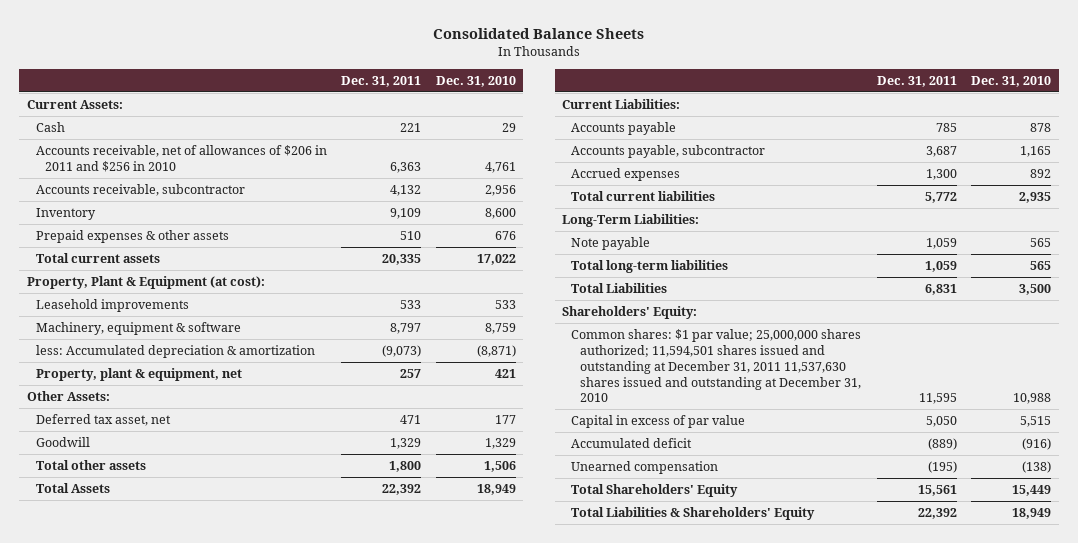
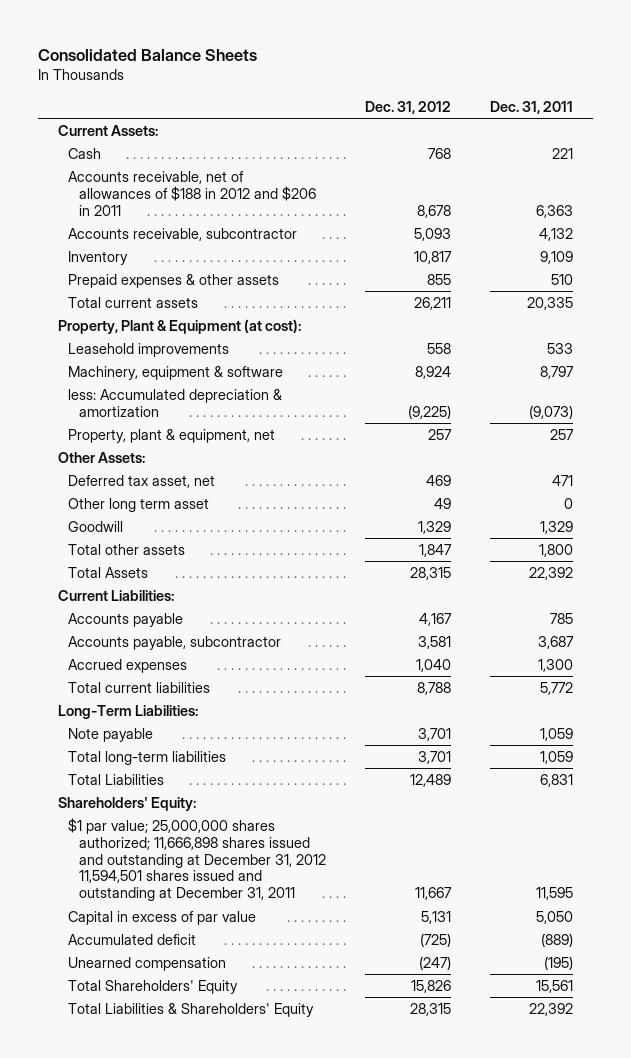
[435,75,516,87] Dec. 31, 2010 -> none
none -> [365,100,452,114] Dec. 31, 2012
[35,144,327,172] Accounts receivable, net of allowances of $206 in 2011 and $256 in 2010 -> [68,170,316,216] Accounts receivable, net of allowances of $188 in 2012 and $206 in 2011
none -> [68,497,210,512] Other long term asset
[571,328,862,403] Common shares: $1 par value; 25,000,000 shares authorized; 11,594,501 shares issued and outstanding at December 31, 2011 11,537,630 shares issued and outstanding at December 31, 2010 -> [68,817,326,902] $1 par value; 25,000,000 shares authorized; 11,666,898 shares issued and outstanding at December 31, 2012 11,594,501 shares issued and outstanding at December 31, 2011

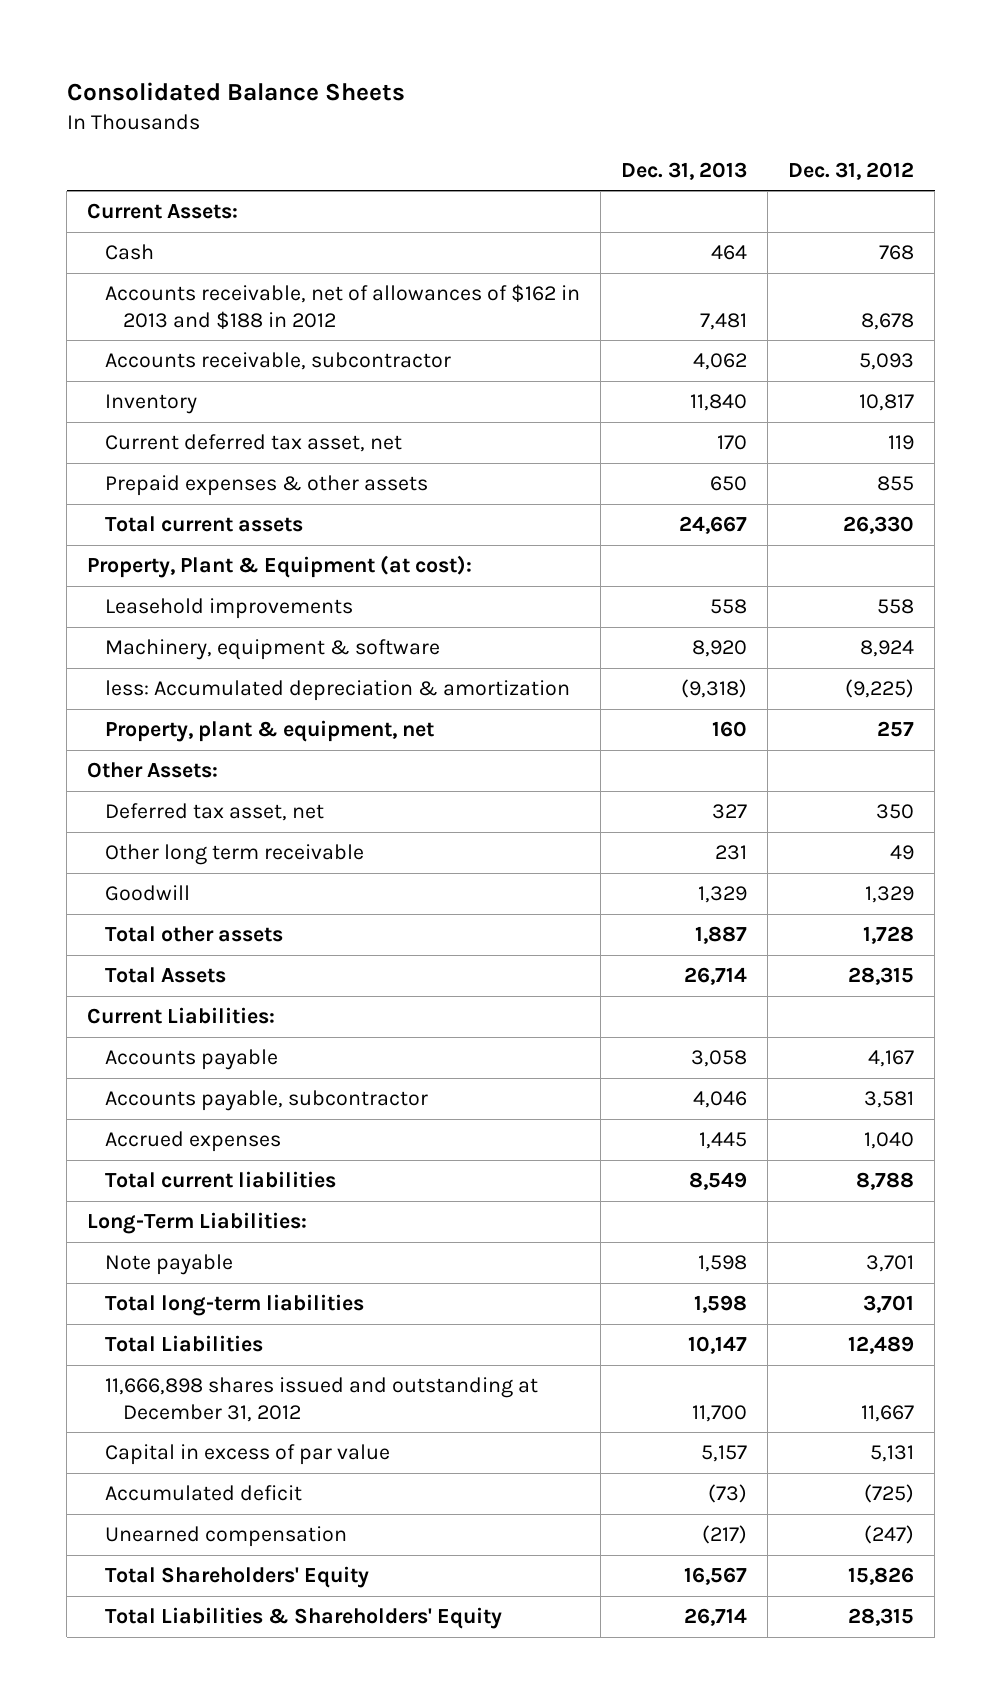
[490,100,574,114] Dec. 31, 2011 -> none
none -> [621,161,748,180] Dec. 31, 2013
[68,170,316,216] Accounts receivable, net of allowances of $188 in 2012 and $206 in 2011 -> [105,284,581,329] Accounts receivable, net of allowances of $162 in 2013 and $188 in 2012
none -> [105,434,403,453] Current deferred tax asset, net
[414,296,452,310] 26,211 -> [843,516,915,535] 26,330
[426,474,452,486] 469 -> [876,804,915,820] 350
[68,497,210,512] Other long term asset -> [105,844,365,866] Other long term receivable
[419,543,453,557] 1,847 -> [863,926,915,945] 1,728
[57,796,196,811] Shareholders' Equity: -> none
[68,817,326,902] $1 par value; 25,000,000 shares authorized; 11,666,898 shares issued and outstanding at December 31, 2012 11,594,501 shares issued and outstanding at December 31, 2011 -> [105,1377,539,1422] 11,666,898 shares issued and outstanding at December 31, 2012

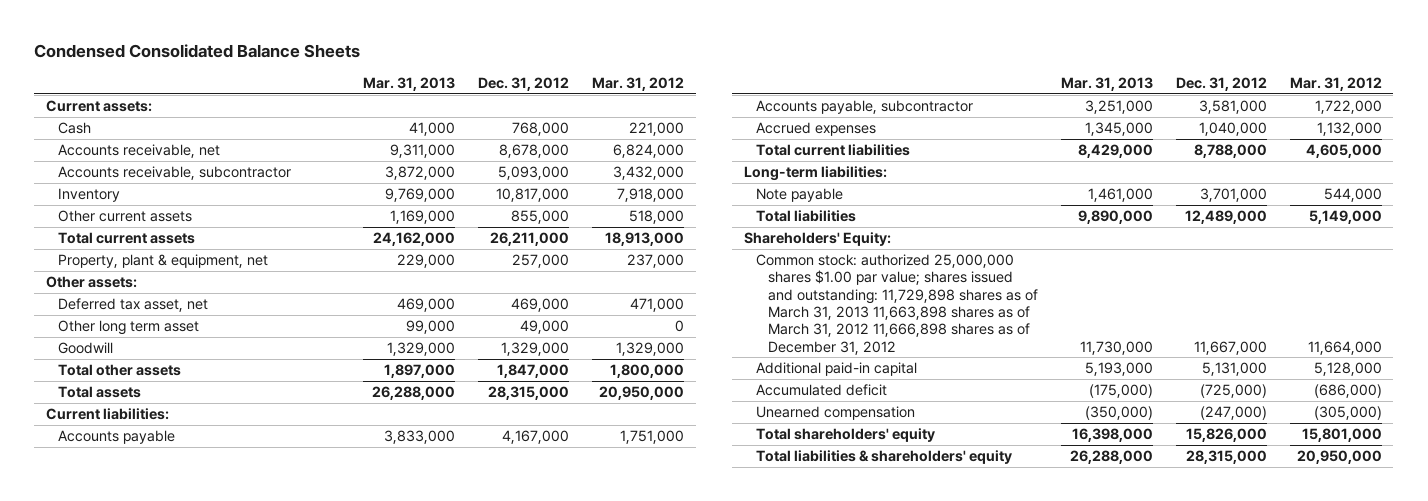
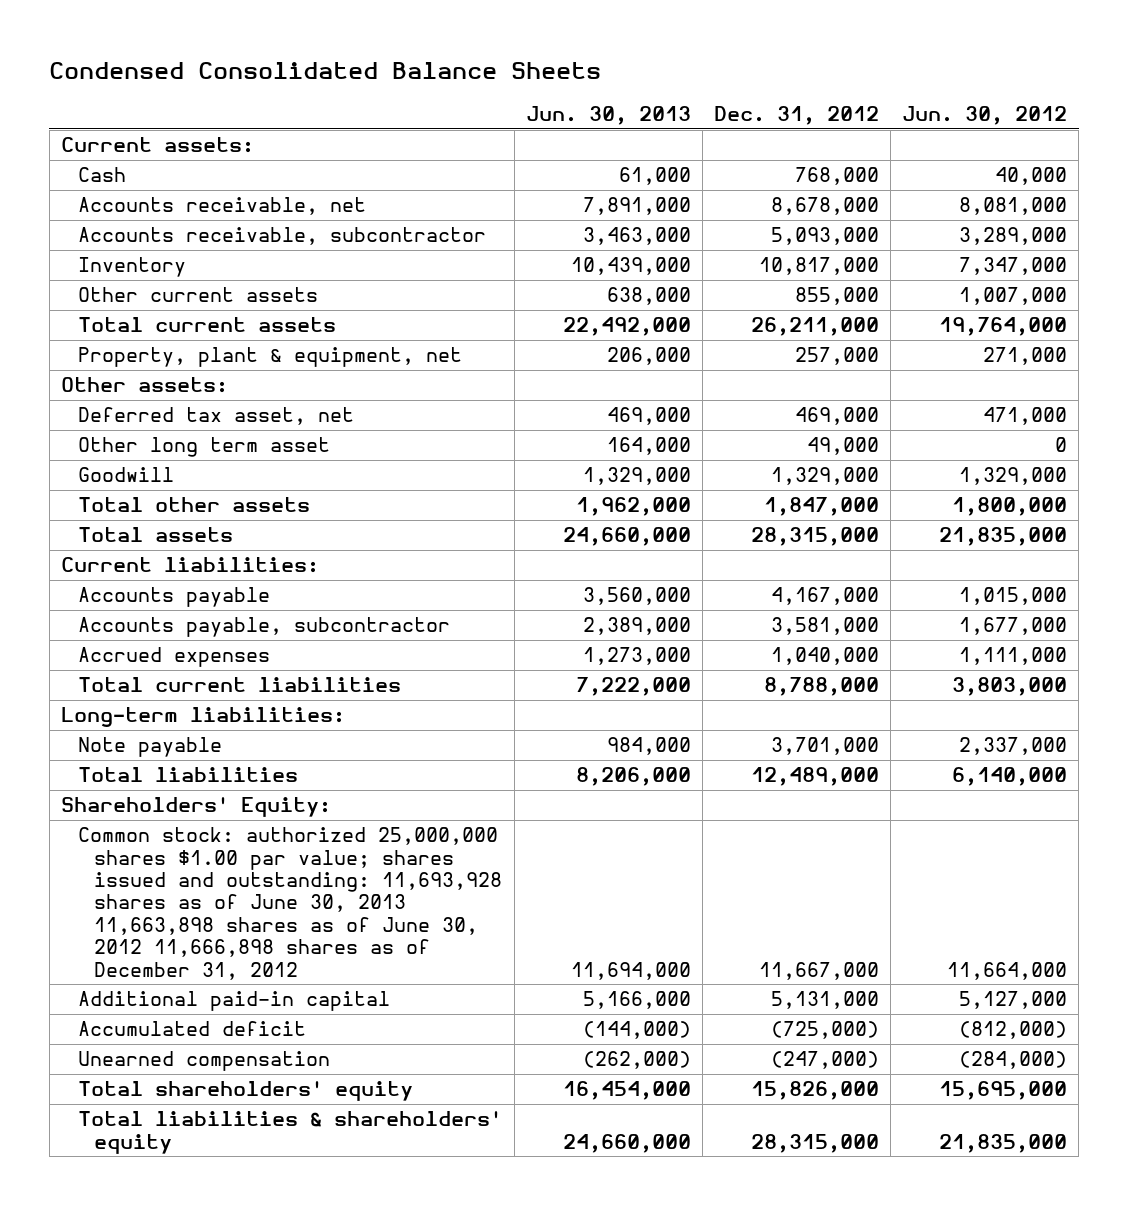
[363,76,456,91] Mar. 31, 2013 -> none
[592,76,685,91] Mar. 31, 2012 -> none
none -> [525,105,691,125] Jun. 30, 2013
none -> [902,105,1068,125] Jun. 30, 2012
[755,254,1038,355] Common stock: authorized 25,000,000 shares $1.00 par value; shares issued and outstanding: 11,729,898 shares as of March 31, 2013 11,663,898 shares as of March 31, 2012 11,666,898 shares as of December 31, 2012 -> [77,827,503,980] Common stock: authorized 25,000,000 shares $1.00 par value; shares issued and outstanding: 11,693,928 shares as of June 30, 2013 11,663,898 shares as of June 30, 2012 11,666,898 shares as of December 31, 2012

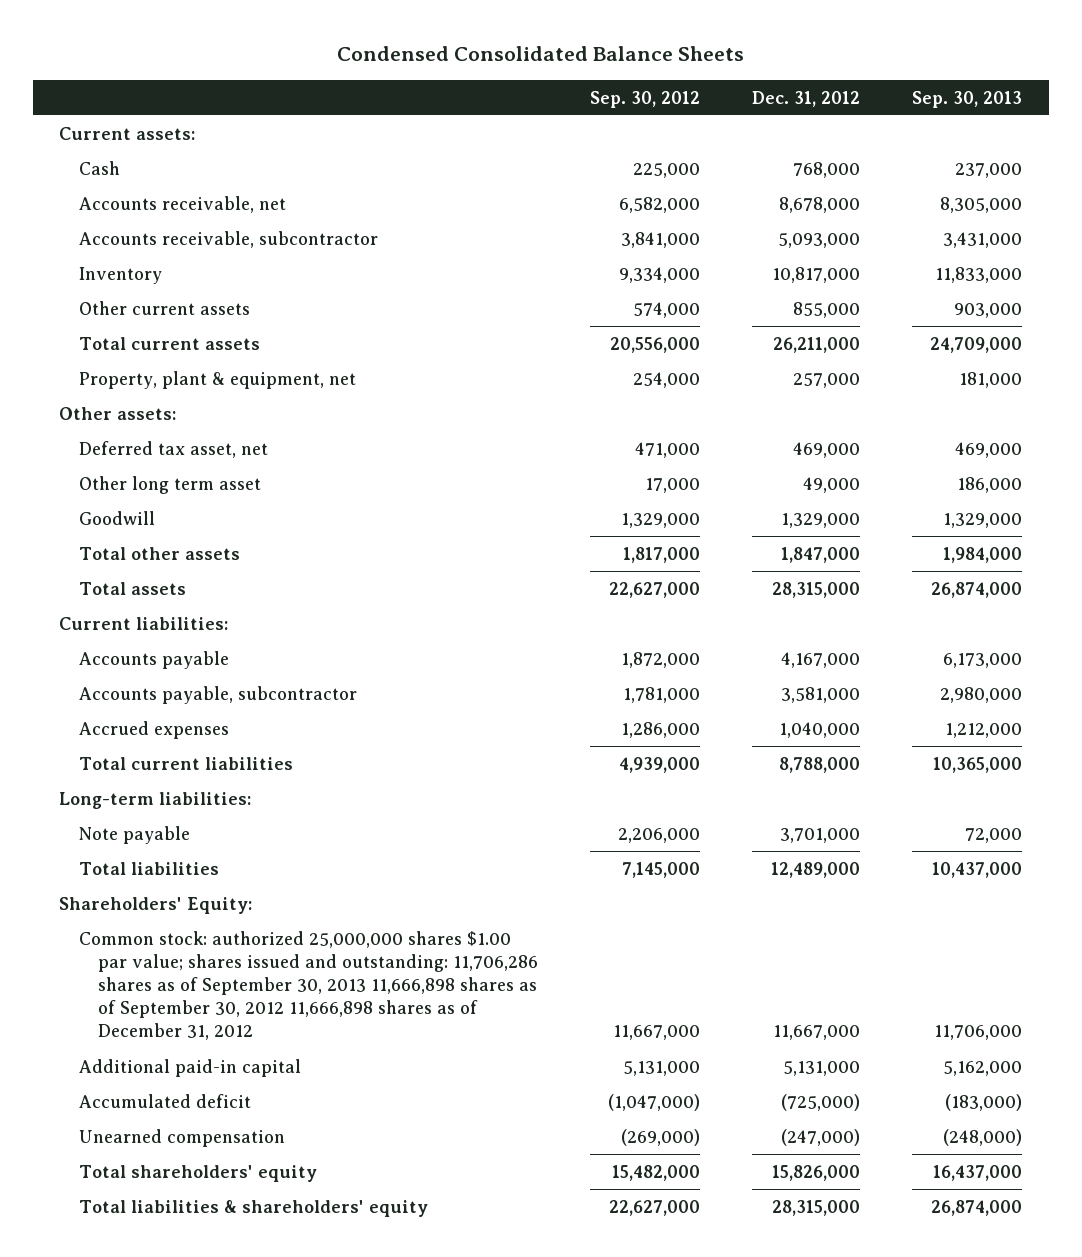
[525,105,691,125] Jun. 30, 2013 -> none
[902,105,1068,125] Jun. 30, 2012 -> none
none -> [589,90,700,108] Sep. 30, 2012
none -> [912,90,1023,108] Sep. 30, 2013
[77,827,503,980] Common stock: authorized 25,000,000 shares $1.00 par value; shares issued and outstanding: 11,693,928 shares as of June 30, 2013 11,663,898 shares as of June 30, 2012 11,666,898 shares as of December 31, 2012 -> [78,930,538,1041] Common stock: authorized 25,000,000 shares $1.00 par value; shares issued and outstanding: 11,706,286 shares as of September 30, 2013 11,666,898 shares as of September 30, 2012 11,666,898 shares as of December 31, 2012

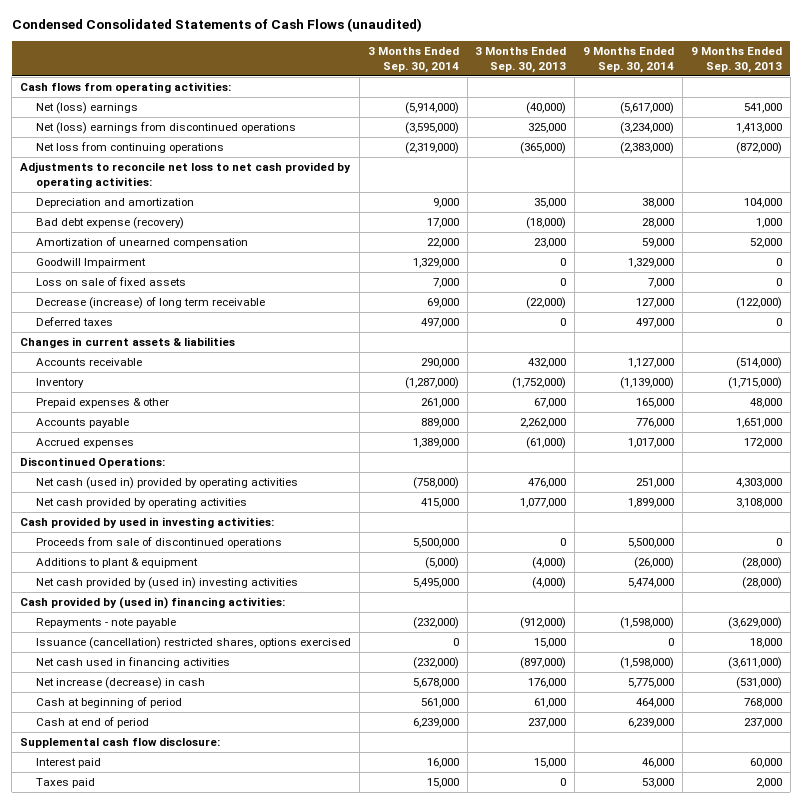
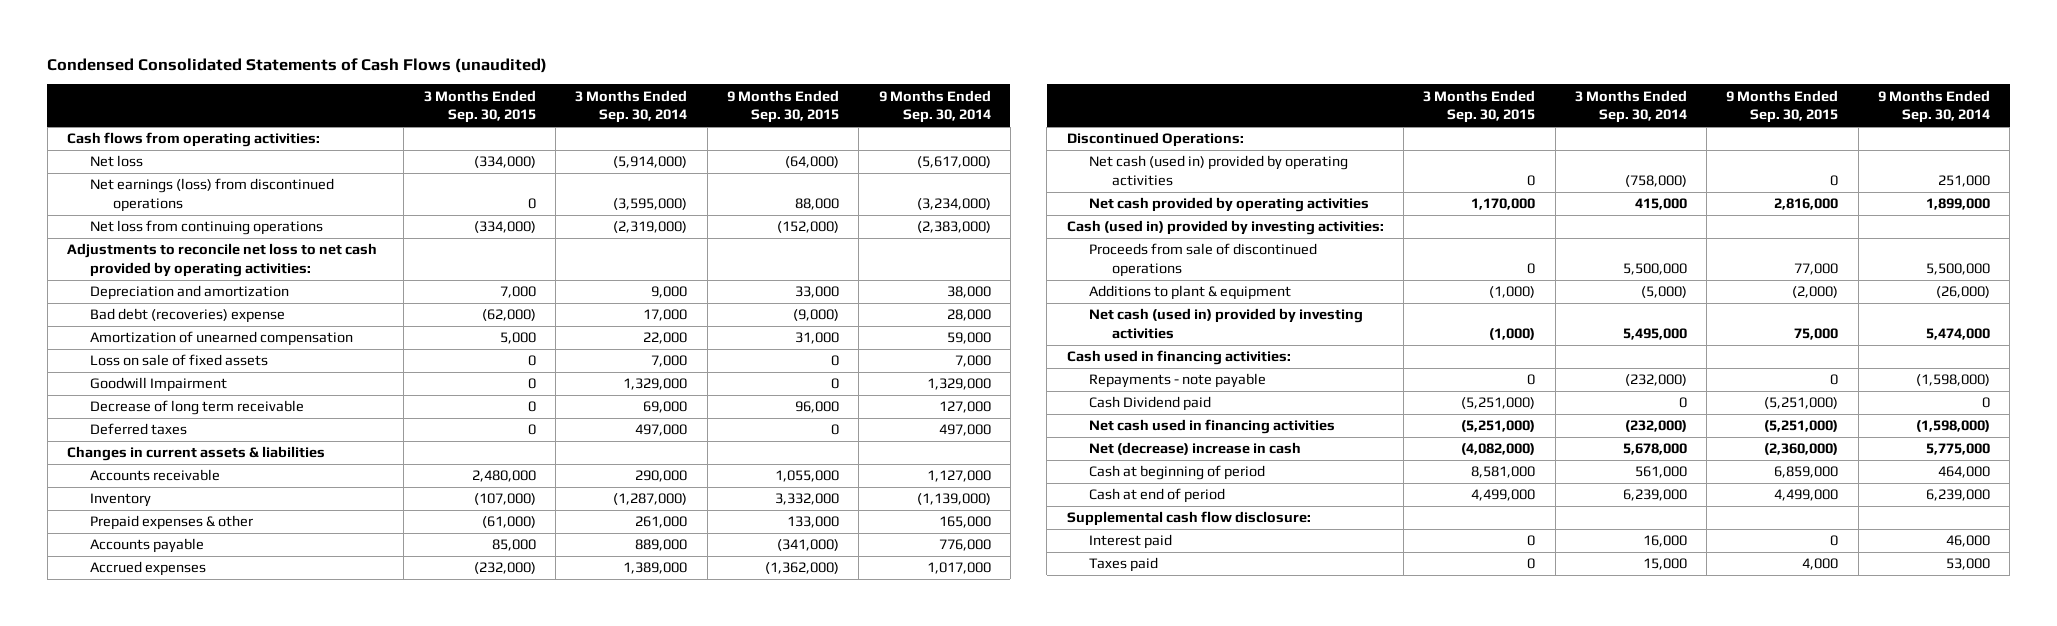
[475,47,567,73] 3 Months Ended Sep. 30, 2013 -> none
[690,47,782,73] 9 Months Ended Sep. 30, 2013 -> none
none -> [423,89,536,124] 3 Months Ended Sep. 30, 2015
none -> [726,89,839,124] 9 Months Ended Sep. 30, 2015
[35,102,138,115] Net (loss) earnings -> [90,155,144,168] Net loss
[35,122,296,135] Net (loss) earnings from discontinued operations -> [90,178,335,212] Net earnings (loss) from discontinued operations
[35,217,184,230] Bad debt expense (recovery) -> [90,308,286,324] Bad debt (recoveries) expense
[35,258,146,269] Goodwill Impairment -> [90,377,228,393] Goodwill Impairment
[35,297,265,310] Decrease (increase) of long term receivable -> [90,400,305,416] Decrease of long term receivable
[19,517,274,529] Cash provided by used in investing activities: -> [1066,220,1384,236] Cash (used in) provided by investing activities:
[35,577,298,590] Net cash provided by (used in) investing activities -> [1089,308,1364,339] Net cash (used in) provided by investing activities
[19,597,285,610] Cash provided by (used in) financing activities: -> [1066,350,1291,366] Cash used in financing activities:
[35,637,351,650] Issuance (cancellation) restricted shares, options exercised -> none
none -> [1089,396,1212,412] Cash Dividend paid
[35,677,205,690] Net increase (decrease) in cash -> [1089,442,1302,456] Net (decrease) increase in cash

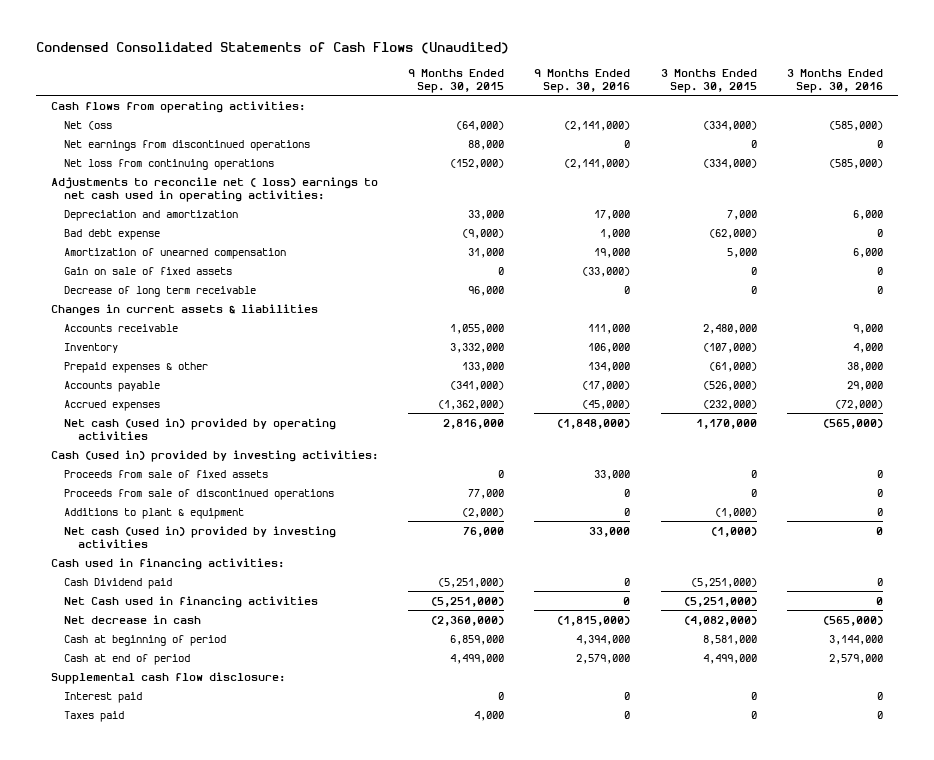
[47,57,548,73] Condensed Consolidated Statements of Cash Flows (unaudited) -> [35,42,509,55] Condensed Consolidated Statements of Cash Flows (Unaudited)
[575,89,688,124] 3 Months Ended Sep. 30, 2014 -> none
[878,89,991,124] 9 Months Ended Sep. 30, 2014 -> none
none -> [534,68,631,94] 9 Months Ended Sep. 30, 2016
none -> [786,68,883,94] 3 Months Ended Sep. 30, 2016
[90,155,144,168] Net loss -> [64,120,113,130] Net (oss
[90,178,335,212] Net earnings (loss) from discontinued operations -> [64,139,311,151] Net earnings from discontinued operations
[67,243,378,277] Adjustments to reconcile net loss to net cash provided by operating activities: -> [50,176,378,202] Adjustments to reconcile net ( loss) earnings to net cash used in operating activities:
[90,308,286,324] Bad debt (recoveries) expense -> [64,228,161,240] Bad debt expense
[90,377,228,393] Goodwill Impairment -> none
[90,354,269,367] Loss on sale of fixed assets -> [64,266,233,275] Gain on sale of fixed assets
[90,423,188,436] Deferred taxes -> none
[491,539,536,552] 85,000 -> [702,380,757,391] (526,000)
[1066,132,1244,148] Discontinued Operations: -> none
[1089,197,1370,213] Net cash provided by operating activities -> none
[1527,174,1536,186] 0 -> [695,418,757,429] 1,170,000
[1830,174,1839,186] 0 -> [443,418,505,429] 2,816,000
none -> [64,469,269,478] Proceeds from sale of fixed assets
[1794,327,1839,340] 75,000 -> [463,526,505,537] 76,000
[1089,373,1267,389] Repayments - note payable -> none
[1089,419,1336,435] Net cash used in financing activities -> [64,595,319,608] Net Cash used in financing activities
[1089,442,1302,456] Net (decrease) increase in cash -> [64,614,202,624] Net decrease in cash

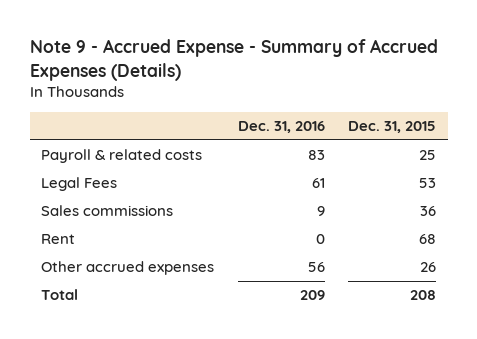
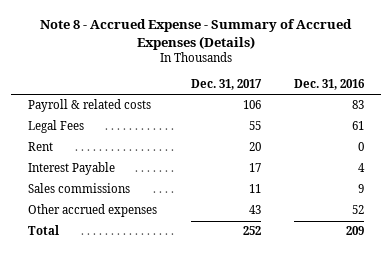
[29,39,438,81] Note 9 - Accrued Expense - Summary of Accrued Expenses (Details) -> [40,19,353,50] Note 8 - Accrued Expense - Summary of Accrued Expenses (Details)
[348,121,437,134] Dec. 31, 2015 -> none
none -> [190,79,262,91] Dec. 31, 2017
none -> [28,162,116,176] Interest Payable
[41,205,174,217] Sales commissions -> [28,183,131,194] Sales commissions
[307,262,325,273] 56 -> [352,205,365,215] 52

